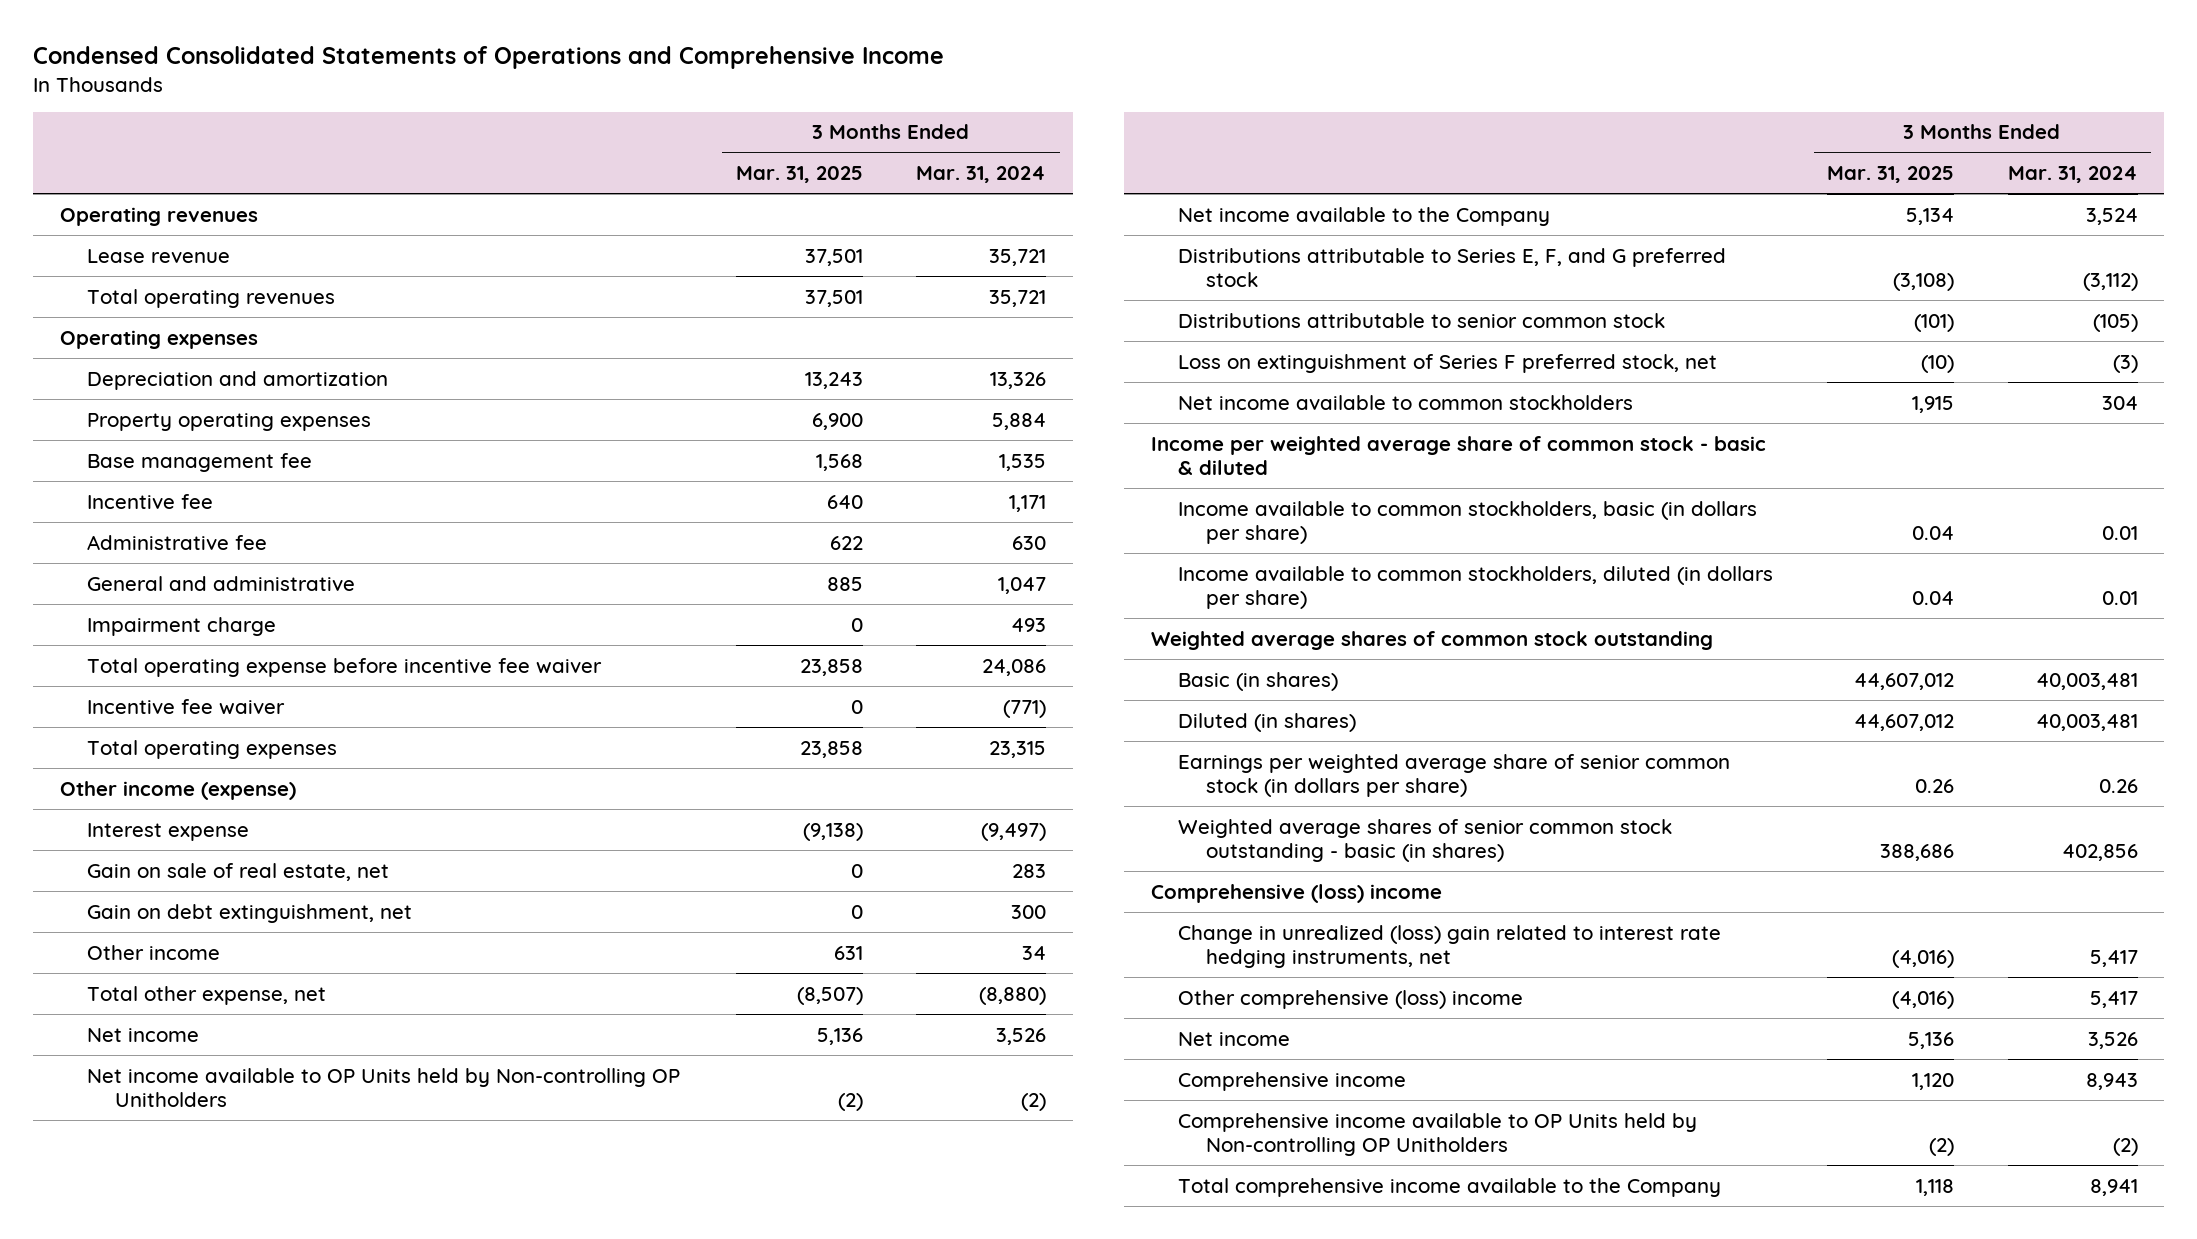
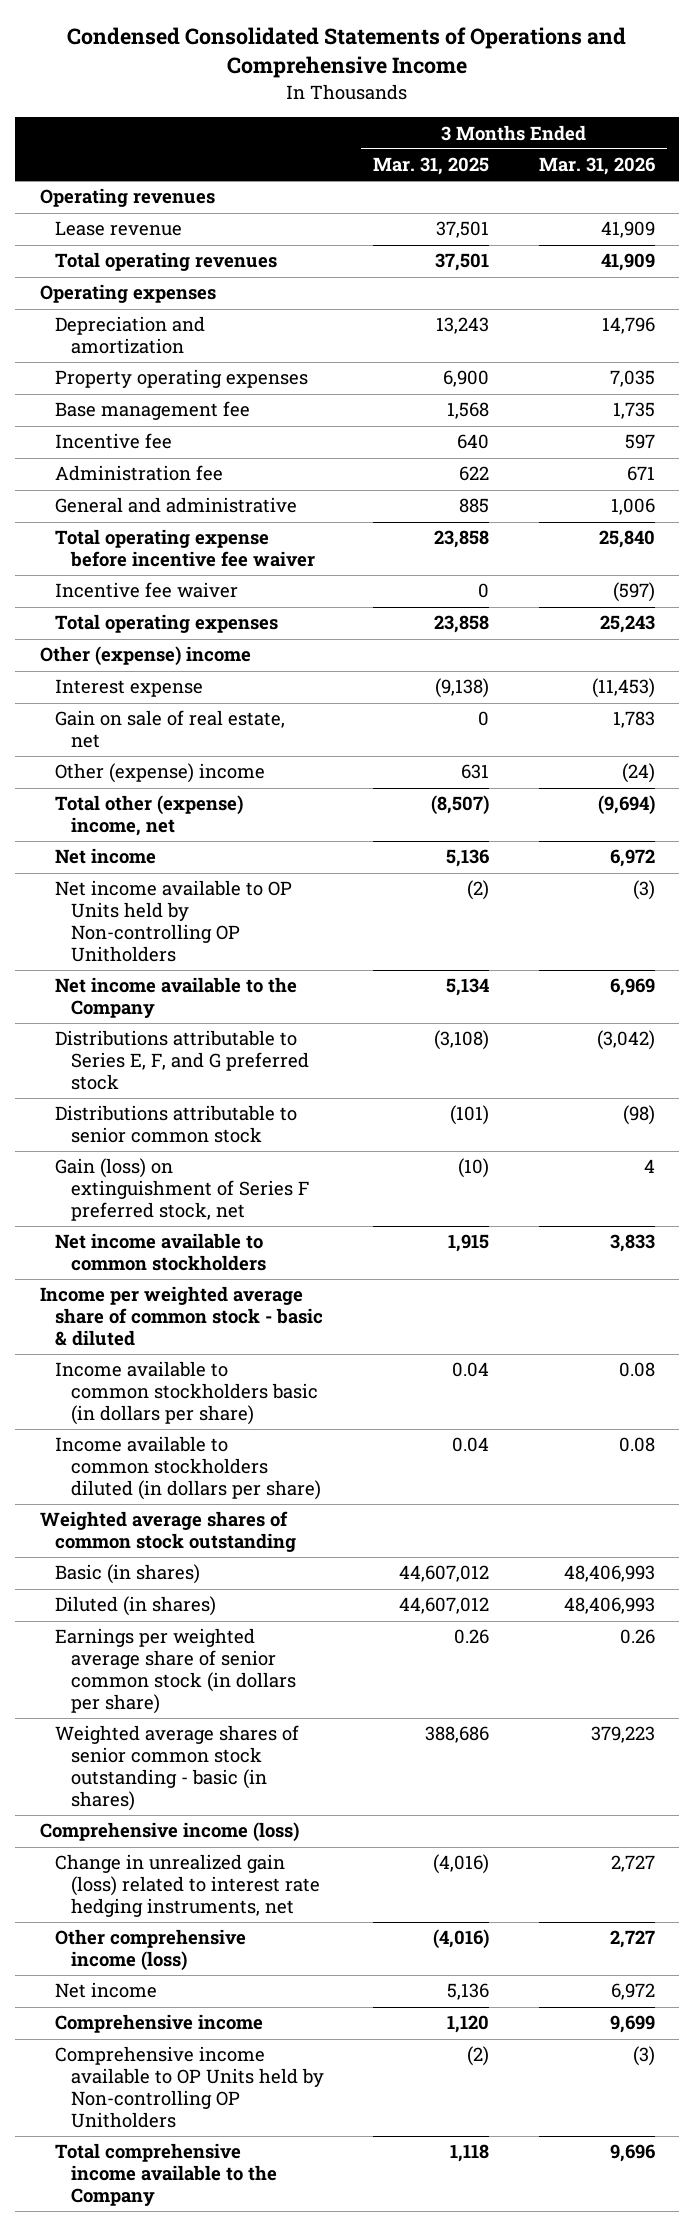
[916,165,1047,183] Mar. 31, 2024 -> none
none -> [538,157,655,176] Mar. 31, 2026
[87,534,268,550] Administrative fee -> [55,465,224,482] Administration fee
[87,616,277,636] Impairment charge -> none
[59,780,296,800] Other income (expense) -> [39,646,251,667] Other (expense) income
[87,903,413,923] Gain on debt extinguishment, net -> none
[87,944,221,960] Other income -> [55,763,266,784] Other (expense) income
[87,985,327,1005] Total other expense, net -> [55,795,244,837] Total other (expense) income, net
[1178,353,1718,373] Loss on extinguishment of Series F preferred stock, net -> [55,1158,309,1221] Gain (loss) on extinguishment of Series F preferred stock, net
[1178,500,1758,545] Income available to common stockholders, basic (in dollars per share) -> [55,1361,318,1425] Income available to common stockholders basic (in dollars per share)
[1178,565,1774,610] Income available to common stockholders, diluted (in dollars per share) -> [55,1436,321,1500] Income available to common stockholders diluted (in dollars per share)
[1150,883,1442,903] Comprehensive (loss) income -> [39,1822,299,1843] Comprehensive income (loss)
[1178,924,1722,969] Change in unrealized (loss) gain related to interest rate hedging instruments, net -> [55,1854,320,1917] Change in unrealized gain (loss) related to interest rate hedging instruments, net
[1178,989,1524,1009] Other comprehensive (loss) income -> [55,1929,247,1972] Other comprehensive income (loss)

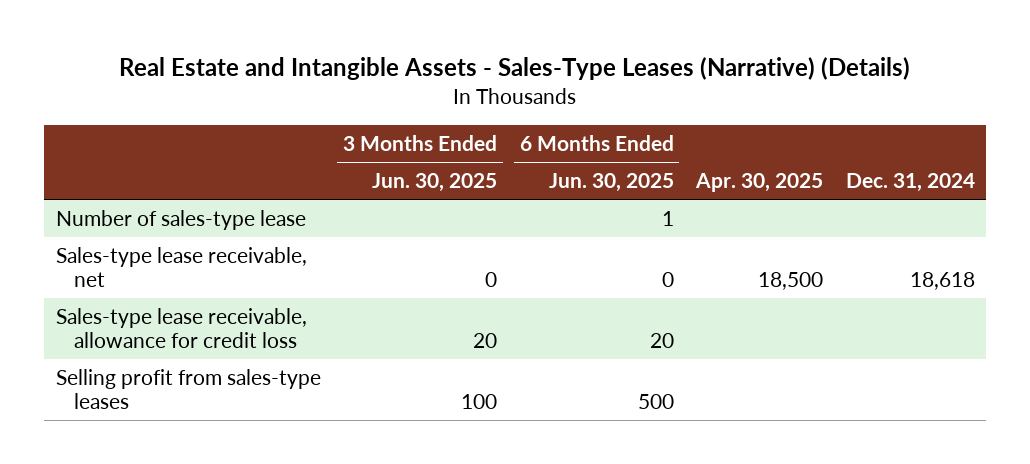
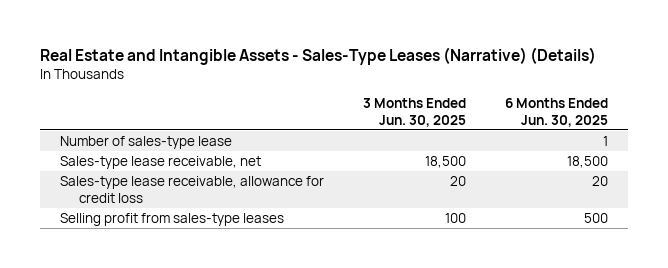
[695,173,824,193] Apr. 30, 2025 -> none
[845,173,975,193] Dec. 31, 2024 -> none
[485,271,498,287] 0 -> [424,156,466,169] 18,500
[661,271,674,287] 0 -> [566,156,608,169] 18,500

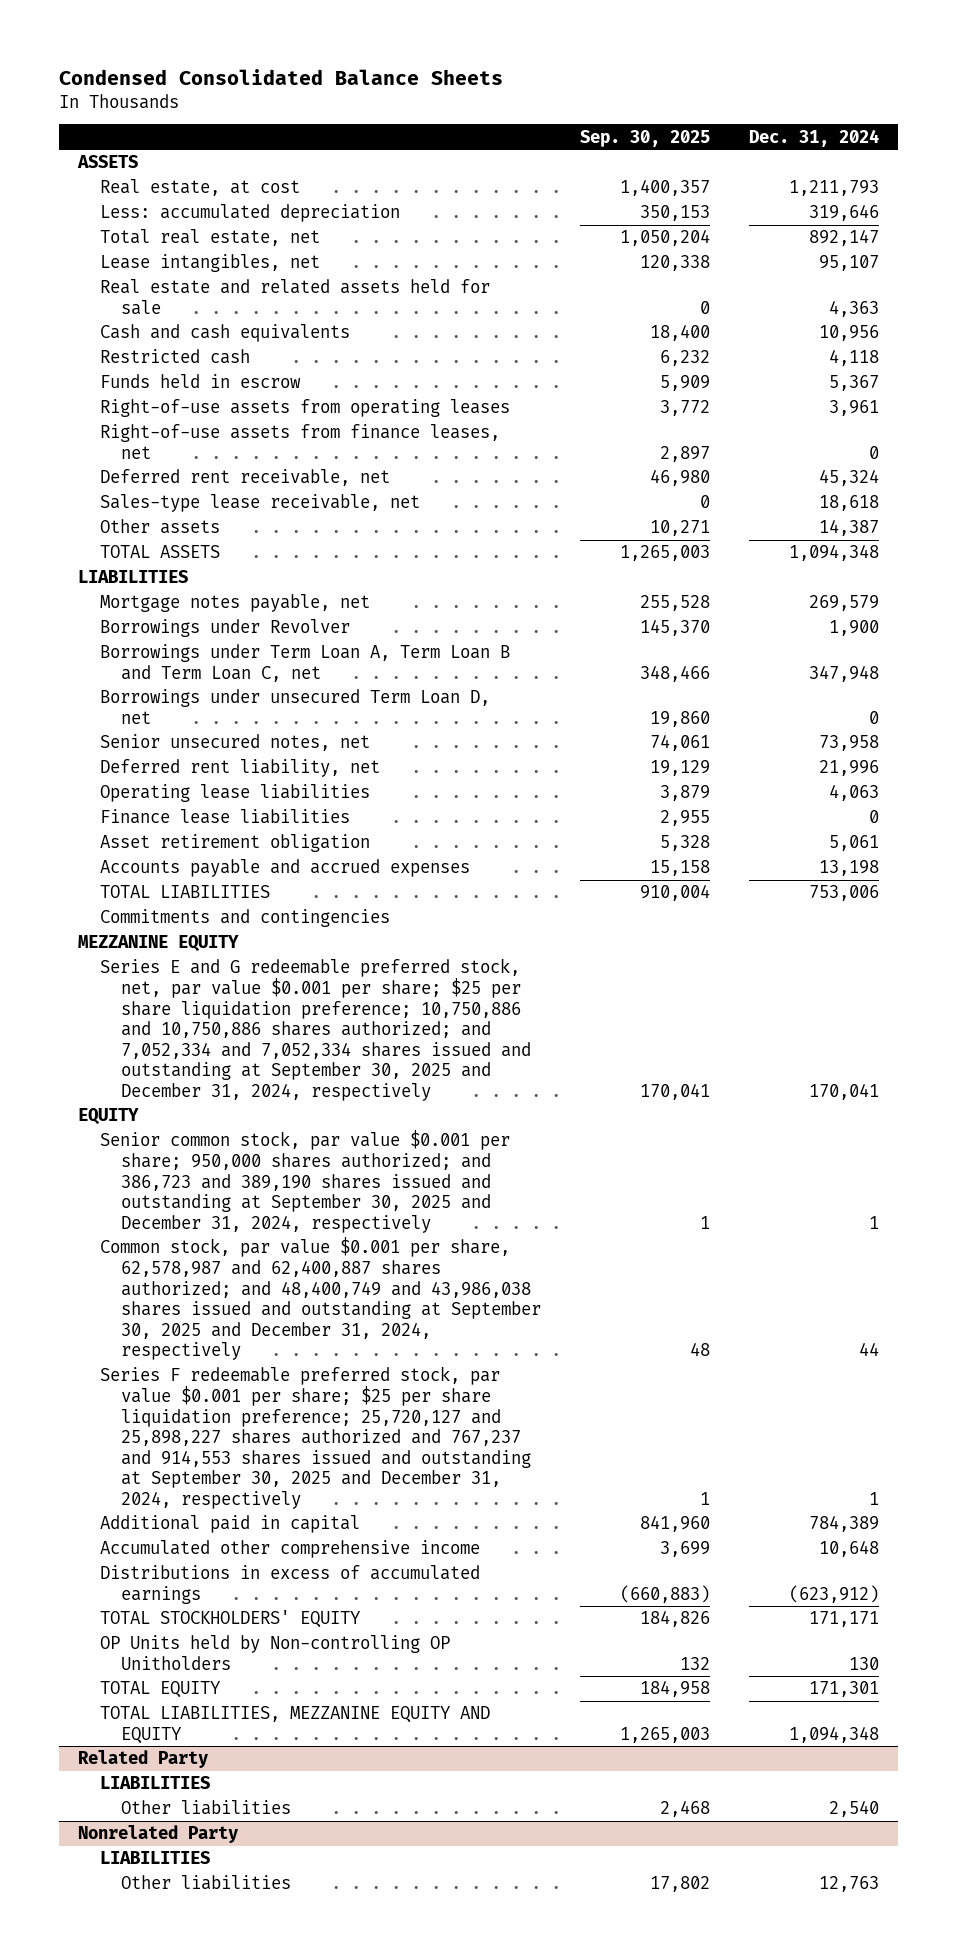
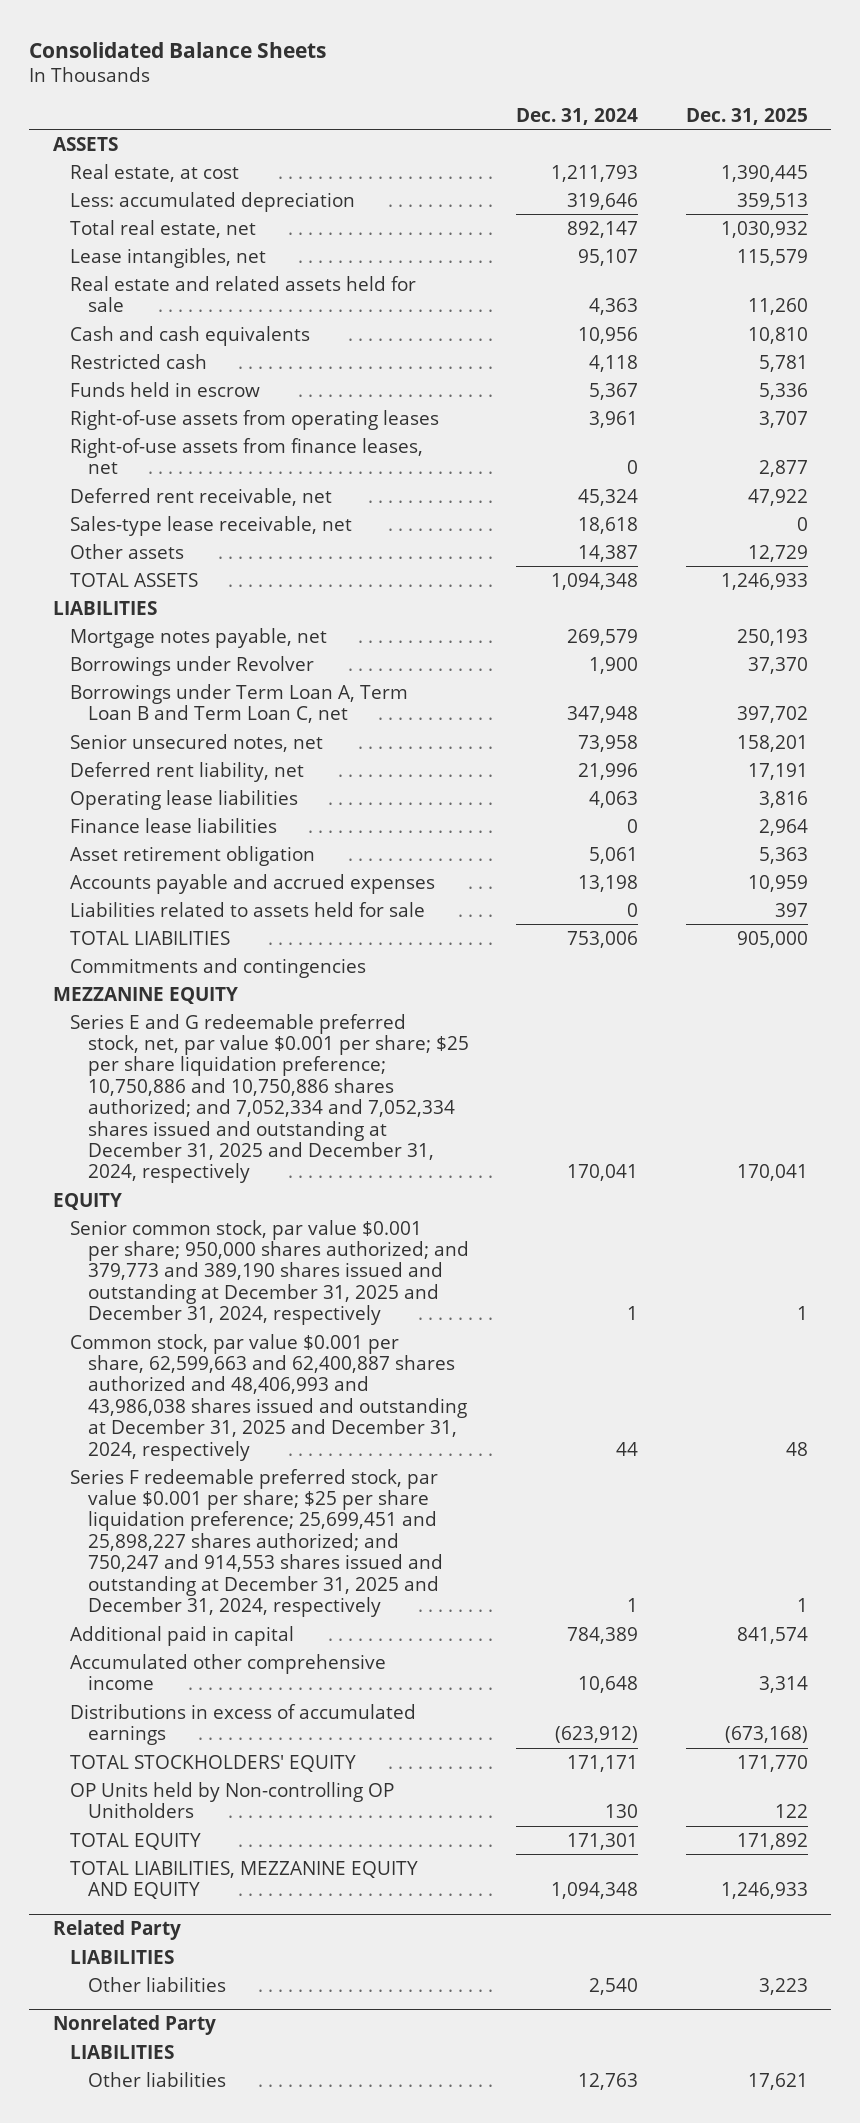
[58,68,503,85] Condensed Consolidated Balance Sheets -> [29,41,327,58] Consolidated Balance Sheets
[580,129,711,147] Sep. 30, 2025 -> none
none -> [685,107,808,125] Dec. 31, 2025
[99,689,490,724] Borrowings under unsecured Term Loan D, net -> none
none -> [70,901,426,917] Liabilities related to assets held for sale
[99,958,532,1101] Series E and G redeemable preferred stock, net, par value $0.001 per share; $25 per share liquidation preference; 10,750,886 and 10,750,886 shares authorized; and 7,052,334 and 7,052,334 shares issued and outstanding at September 30, 2025 and December 31, 2024, respectively -> [70,1013,469,1184] Series E and G redeemable preferred stock, net, par value $0.001 per share; $25 per share liquidation preference; 10,750,886 and 10,750,886 shares authorized; and 7,052,334 and 7,052,334 shares issued and outstanding at December 31, 2025 and December 31, 2024, respectively
[99,1130,510,1233] Senior common stock, par value $0.001 per share; 950,000 shares authorized; and 386,723 and 389,190 shares issued and outstanding at September 30, 2025 and December 31, 2024, respectively -> [70,1219,469,1326] Senior common stock, par value $0.001 per share; 950,000 shares authorized; and 379,773 and 389,190 shares issued and outstanding at December 31, 2025 and December 31, 2024, respectively
[99,1237,542,1361] Common stock, par value $0.001 per share, 62,578,987 and 62,400,887 shares authorized; and 48,400,749 and 43,986,038 shares issued and outstanding at September 30, 2025 and December 31, 2024, respectively -> [70,1333,467,1461] Common stock, par value $0.001 per share, 62,599,663 and 62,400,887 shares authorized and 48,406,993 and 43,986,038 shares issued and outstanding at December 31, 2025 and December 31, 2024, respectively
[99,1366,532,1509] Series F redeemable preferred stock, par value $0.001 per share; $25 per share liquidation preference; 25,720,127 and 25,898,227 shares authorized and 767,237 and 914,553 shares issued and outstanding at September 30, 2025 and December 31, 2024, respectively -> [70,1468,443,1618] Series F redeemable preferred stock, par value $0.001 per share; $25 per share liquidation preference; 25,699,451 and 25,898,227 shares authorized; and 750,247 and 914,553 shares issued and outstanding at December 31, 2025 and December 31, 2024, respectively

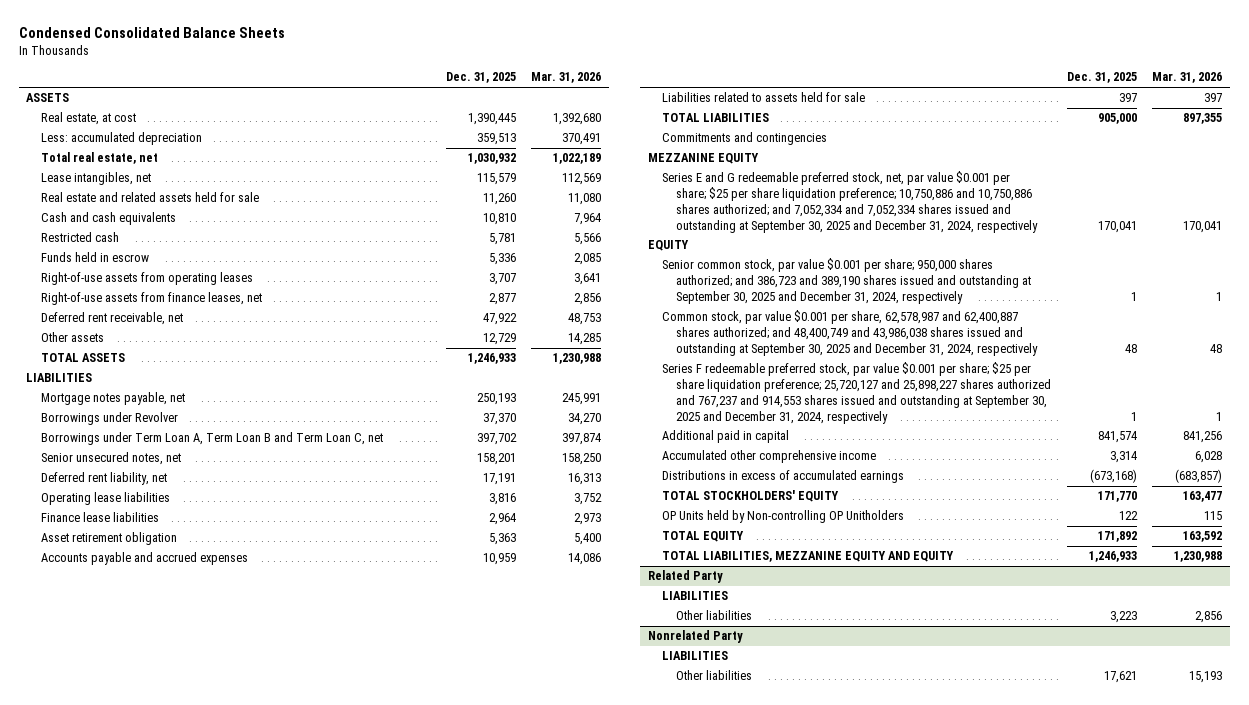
[29,41,327,58] Consolidated Balance Sheets -> [18,26,285,38] Condensed Consolidated Balance Sheets
[516,107,639,125] Dec. 31, 2024 -> none
none -> [531,72,602,84] Mar. 31, 2026
[70,515,353,536] Sales-type lease receivable, net -> none
[70,1013,469,1184] Series E and G redeemable preferred stock, net, par value $0.001 per share; $25 per share liquidation preference; 10,750,886 and 10,750,886 shares authorized; and 7,052,334 and 7,052,334 shares issued and outstanding at December 31, 2025 and December 31, 2024, respectively -> [661,171,1039,233] Series E and G redeemable preferred stock, net, par value $0.001 per share; $25 per share liquidation preference; 10,750,886 and 10,750,886 shares authorized; and 7,052,334 and 7,052,334 shares issued and outstanding at September 30, 2025 and December 31, 2024, respectively
[70,1219,469,1326] Senior common stock, par value $0.001 per share; 950,000 shares authorized; and 379,773 and 389,190 shares issued and outstanding at December 31, 2025 and December 31, 2024, respectively -> [661,258,1032,304] Senior common stock, par value $0.001 per share; 950,000 shares authorized; and 386,723 and 389,190 shares issued and outstanding at September 30, 2025 and December 31, 2024, respectively
[70,1333,467,1461] Common stock, par value $0.001 per share, 62,599,663 and 62,400,887 shares authorized and 48,406,993 and 43,986,038 shares issued and outstanding at December 31, 2025 and December 31, 2024, respectively -> [661,310,1039,356] Common stock, par value $0.001 per share, 62,578,987 and 62,400,887 shares authorized; and 48,400,749 and 43,986,038 shares issued and outstanding at September 30, 2025 and December 31, 2024, respectively
[70,1468,443,1618] Series F redeemable preferred stock, par value $0.001 per share; $25 per share liquidation preference; 25,699,451 and 25,898,227 shares authorized; and 750,247 and 914,553 shares issued and outstanding at December 31, 2025 and December 31, 2024, respectively -> [661,362,1052,424] Series F redeemable preferred stock, par value $0.001 per share; $25 per share liquidation preference; 25,720,127 and 25,898,227 shares authorized and 767,237 and 914,553 shares issued and outstanding at September 30, 2025 and December 31, 2024, respectively

